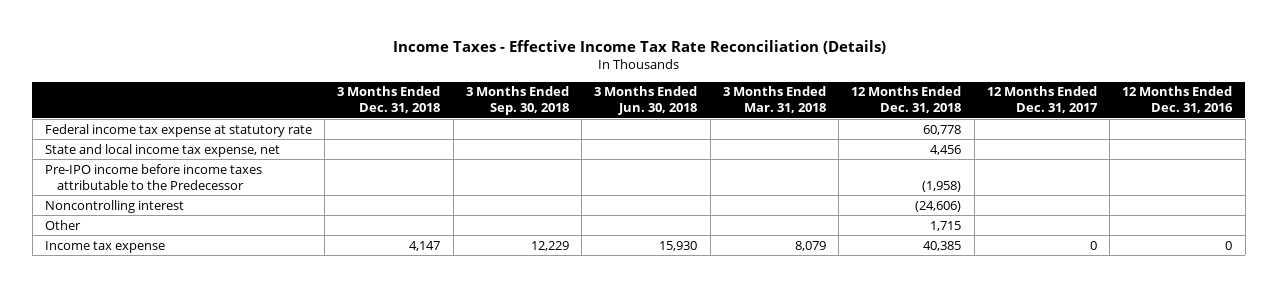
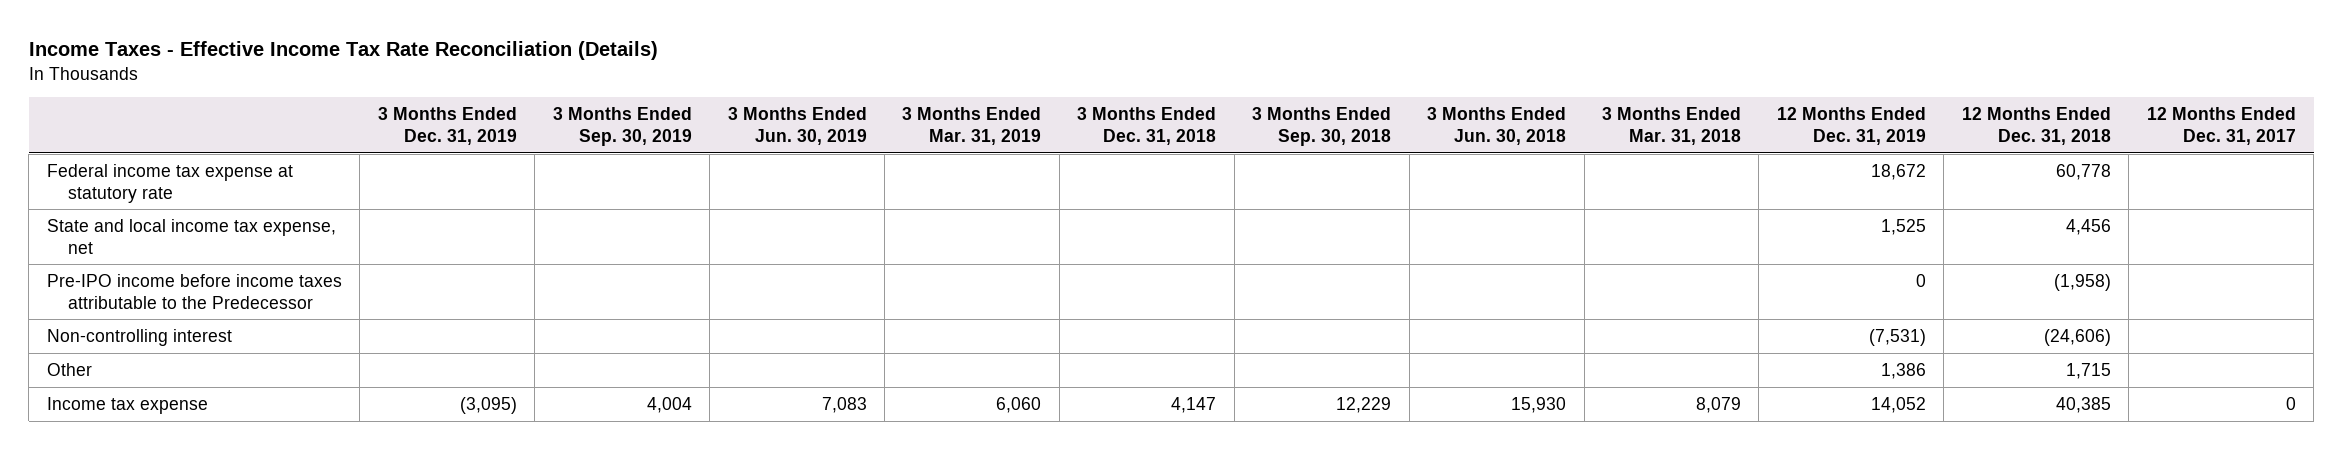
[1122,86,1234,114] 12 Months Ended Dec. 31, 2016 -> none
none -> [377,106,517,145] 3 Months Ended Dec. 31, 2019
none -> [552,106,692,146] 3 Months Ended Sep. 30, 2019
none -> [727,106,867,145] 3 Months Ended Jun. 30, 2019
none -> [902,106,1042,145] 3 Months Ended Mar. 31, 2019
none -> [1776,106,1926,145] 12 Months Ended Dec. 31, 2019
[44,199,184,213] Noncontrolling interest -> [46,328,232,346] Non-controlling interest

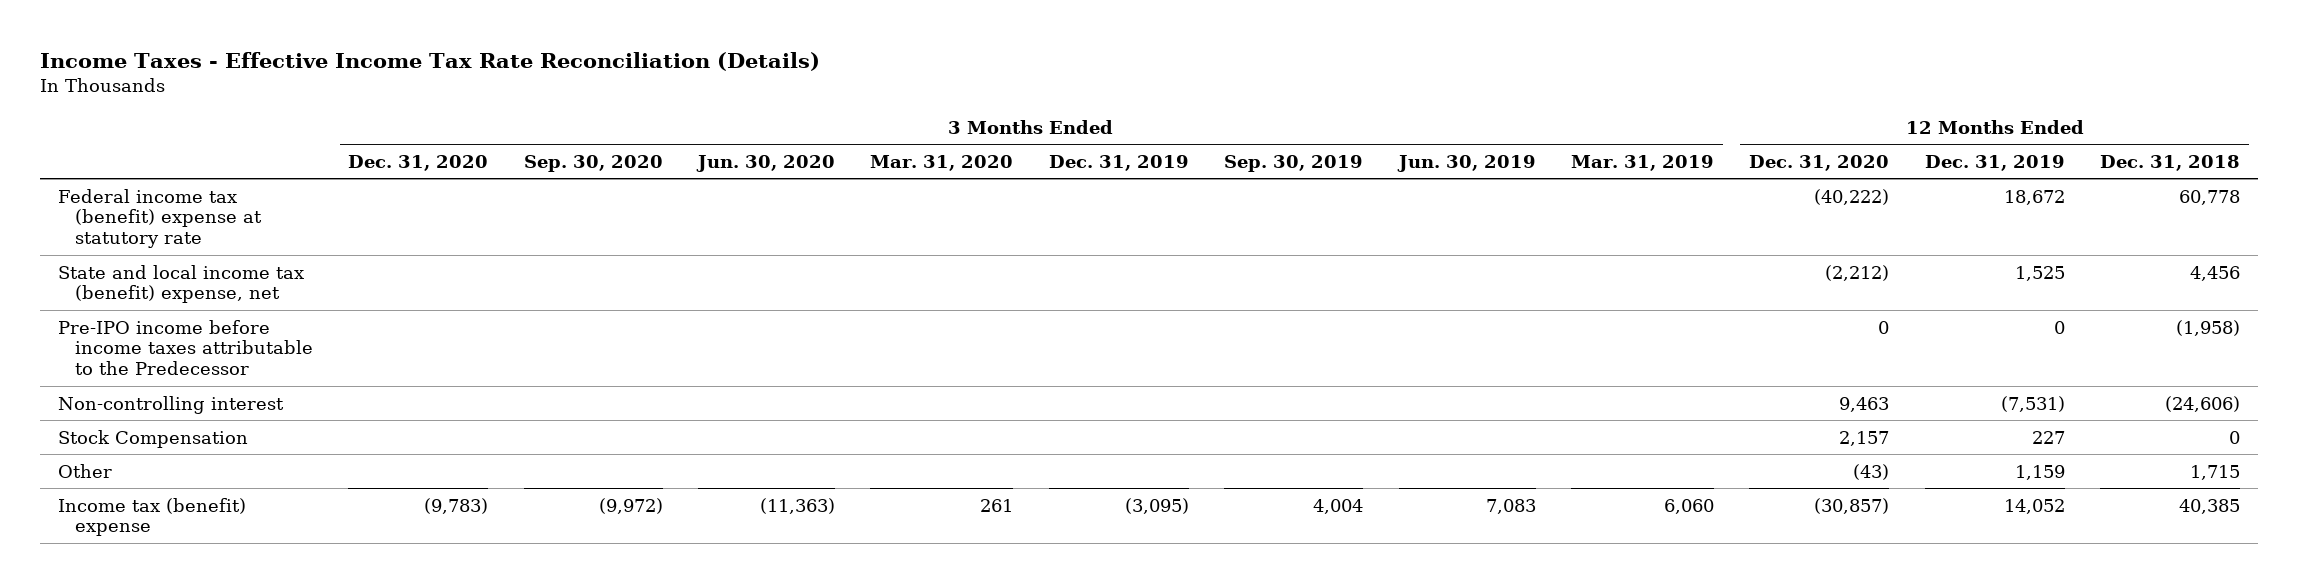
[1077,106,1217,145] 3 Months Ended Dec. 31, 2018 -> none
[1252,106,1392,146] 3 Months Ended Sep. 30, 2018 -> none
[1427,106,1567,145] 3 Months Ended Jun. 30, 2018 -> none
[1601,106,1741,145] 3 Months Ended Mar. 31, 2018 -> none
[2146,106,2296,145] 12 Months Ended Dec. 31, 2017 -> none
none -> [348,154,489,171] Dec. 31, 2020
none -> [523,154,663,172] Sep. 30, 2020
none -> [696,154,836,172] Jun. 30, 2020
none -> [870,154,1014,171] Mar. 31, 2020
none -> [1749,154,1890,171] Dec. 31, 2020
[46,163,293,203] Federal income tax expense at statutory rate -> [57,188,262,249] Federal income tax (benefit) expense at statutory rate
[46,218,336,254] State and local income tax expense, net -> [57,264,304,304] State and local income tax (benefit) expense, net
none -> [57,429,248,448] Stock Compensation
[1880,362,1926,379] 1,386 -> [2014,464,2065,480] 1,159
[46,396,208,414] Income tax expense -> [57,497,246,537] Income tax (benefit) expense

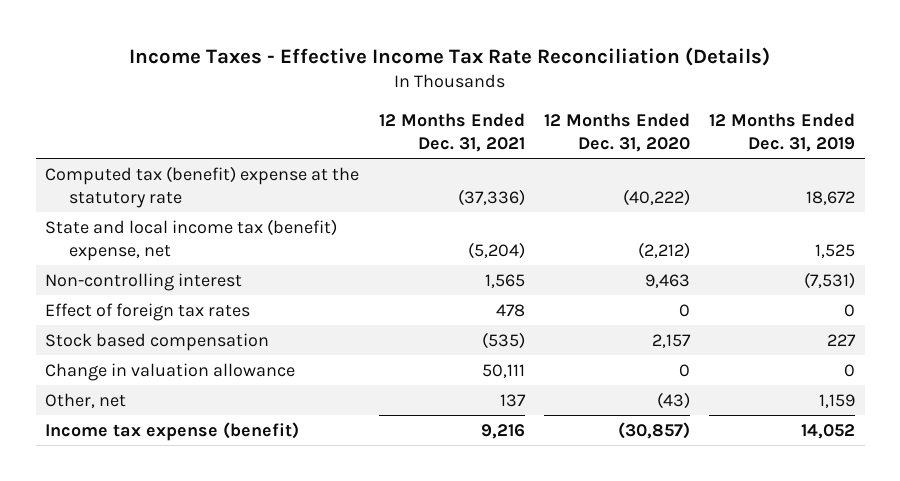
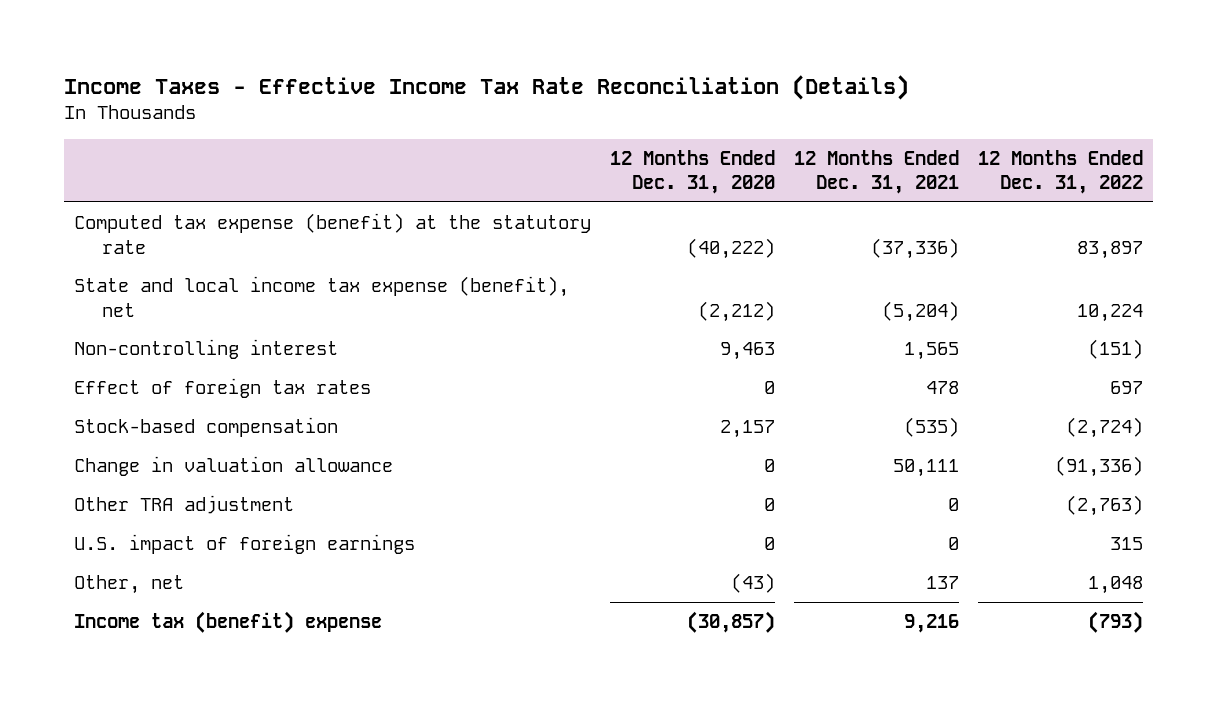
[709,112,856,152] 12 Months Ended Dec. 31, 2019 -> none
none -> [978,149,1144,195] 12 Months Ended Dec. 31, 2022
[45,165,360,208] Computed tax (benefit) expense at the statutory rate -> [73,213,591,254] Computed tax expense (benefit) at the statutory rate
[45,218,338,261] State and local income tax (benefit) expense, net -> [73,276,569,317] State and local income tax expense (benefit), net
[45,332,270,351] Stock based compensation -> [73,417,338,438] Stock-based compensation
none -> [73,495,294,515] Other TRA adjustment
none -> [73,534,415,555] U.S. impact of foreign earnings
[45,421,300,441] Income tax expense (benefit) -> [73,611,382,634] Income tax (benefit) expense

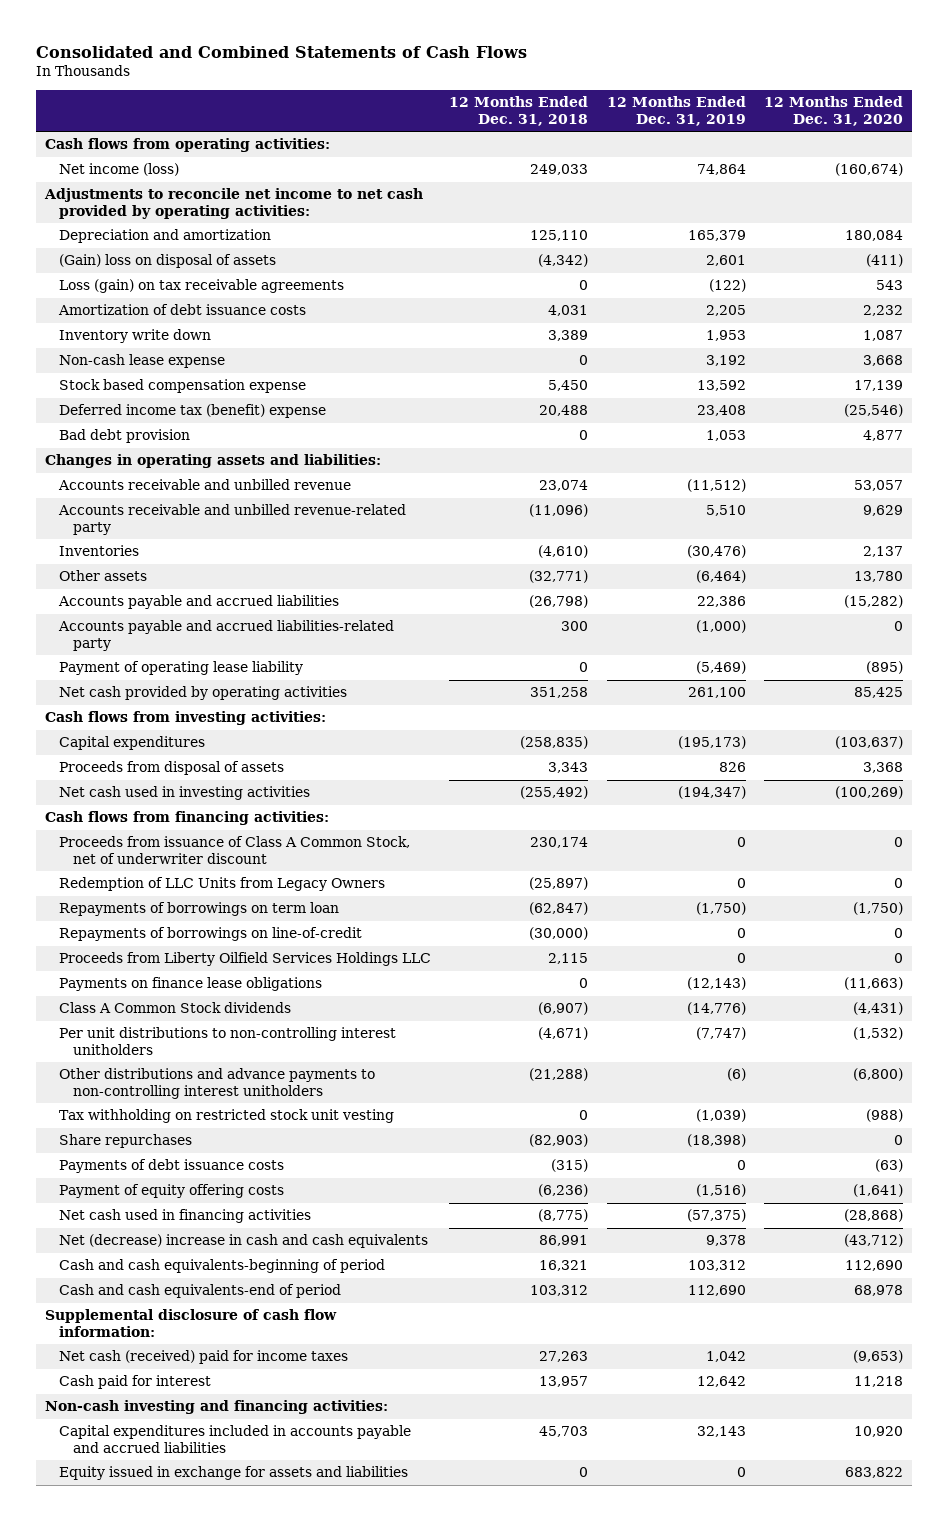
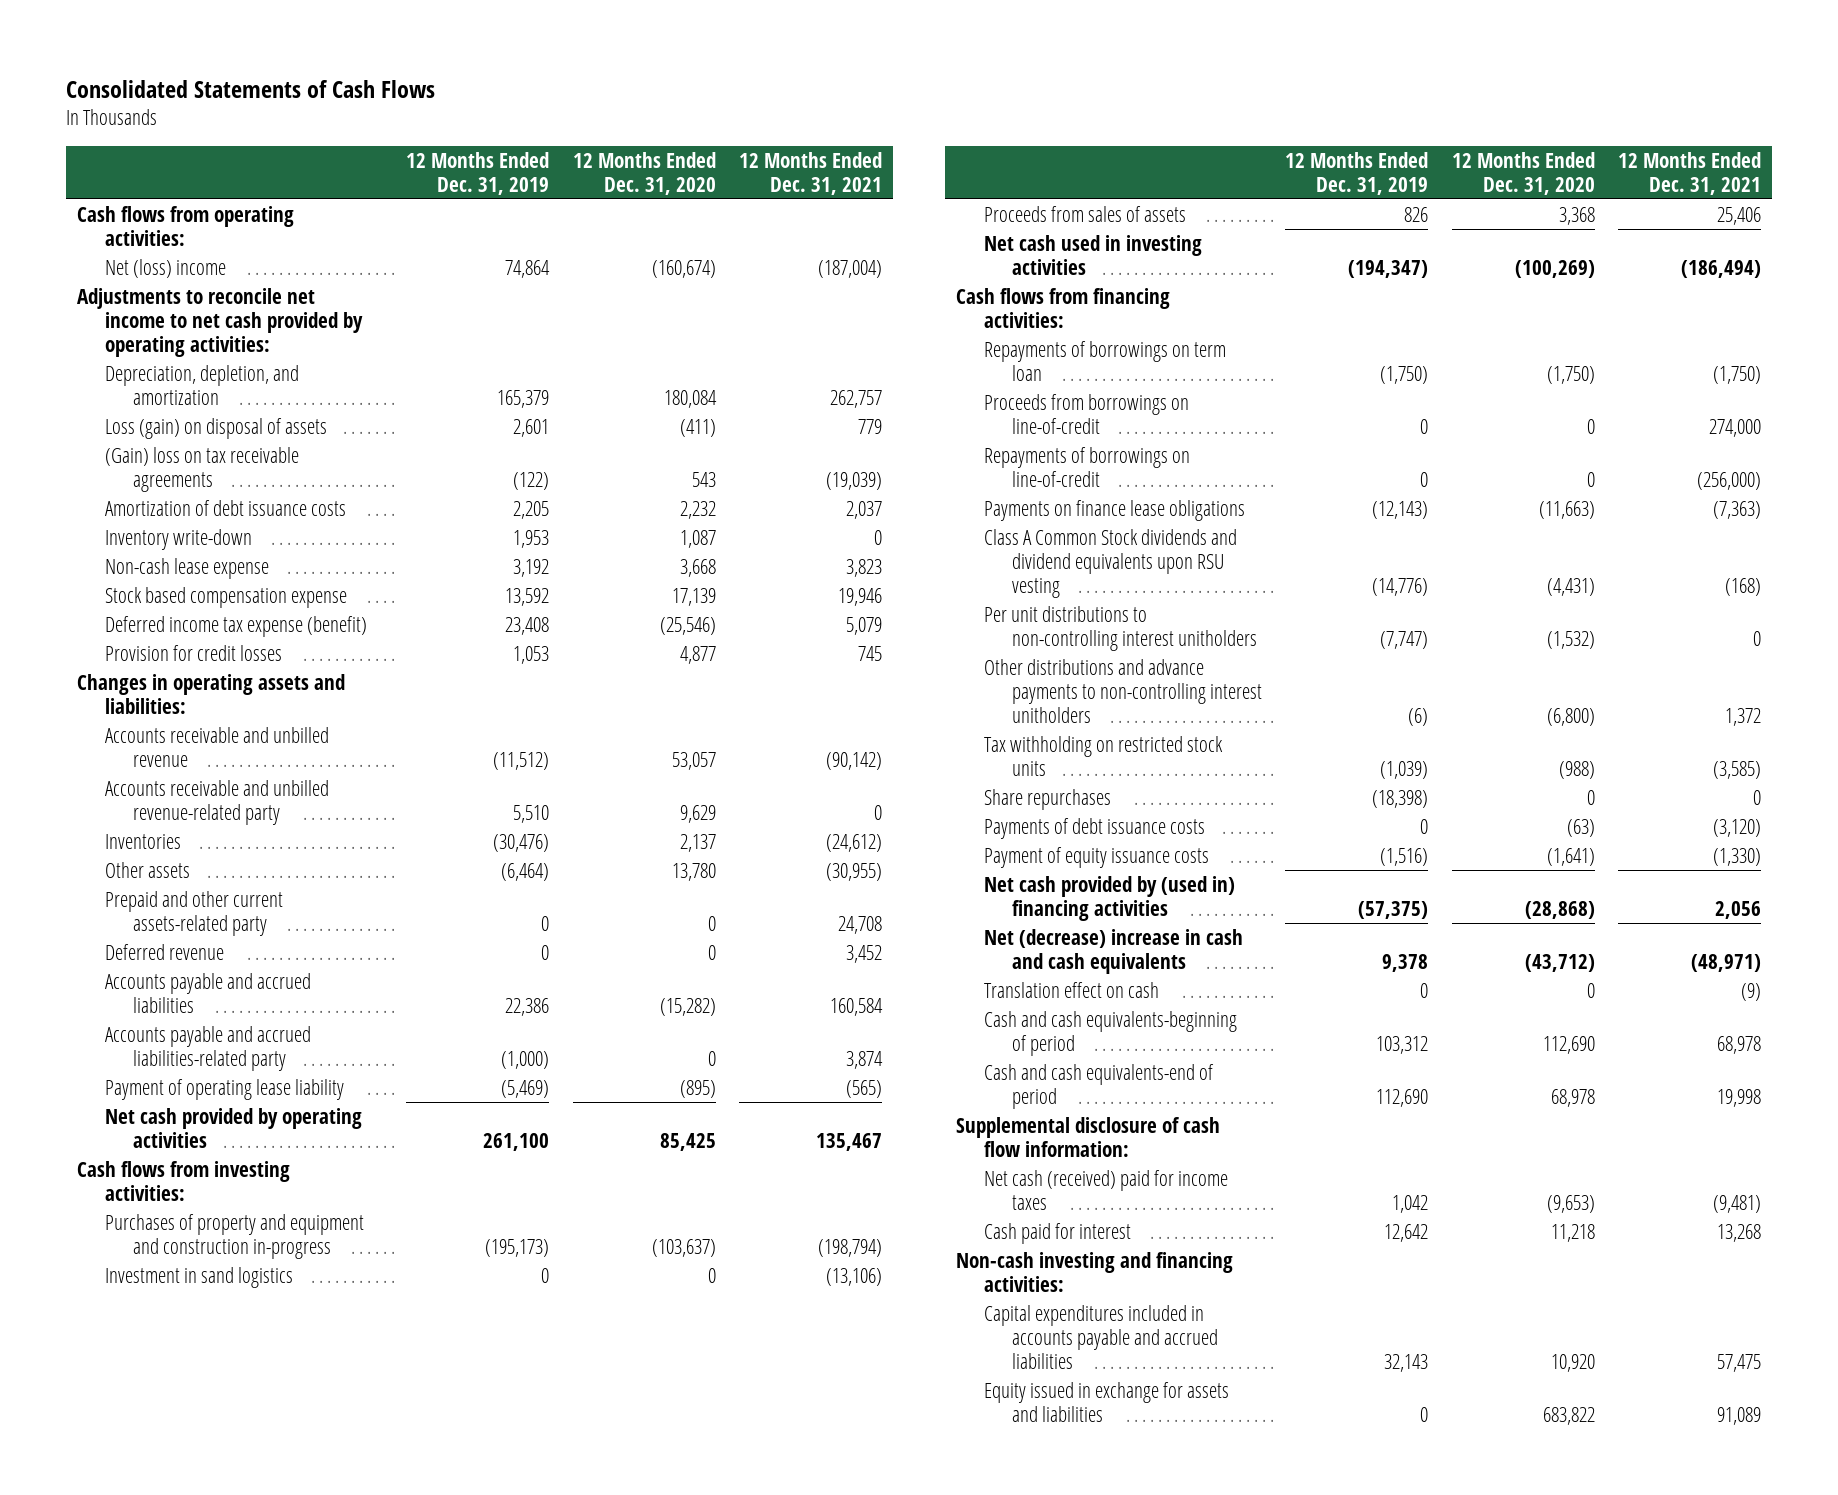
[36,45,528,58] Consolidated and Combined Statements of Cash Flows -> [65,79,435,98] Consolidated Statements of Cash Flows
[449,96,589,126] 12 Months Ended Dec. 31, 2018 -> none
none -> [738,151,882,195] 12 Months Ended Dec. 31, 2021
[59,163,180,177] Net income (loss) -> [105,258,227,278] Net (loss) income
[59,229,272,244] Depreciation and amortization -> [105,364,300,405] Depreciation, depletion, and amortization
[59,254,277,269] (Gain) loss on disposal of assets -> [105,417,328,439] Loss (gain) on disposal of assets
[59,279,345,294] Loss (gain) on tax receivable agreements -> [105,446,300,492] (Gain) loss on tax receivable agreements
[59,329,212,344] Inventory write down -> [105,528,253,550] Inventory write-down
[59,404,327,419] Deferred income tax (benefit) expense -> [105,615,368,637] Deferred income tax expense (benefit)
[59,429,191,444] Bad debt provision -> [105,644,283,661] Provision for credit losses
none -> [105,890,284,936] Prepaid and other current assets-related party
none -> [105,943,225,960] Deferred revenue
[59,736,206,751] Capital expenditures -> [105,1213,365,1259] Purchases of property and equipment and construction in-progress
none -> [105,1266,294,1288] Investment in sand logistics
[59,761,285,776] Proceeds from disposal of assets -> [984,205,1187,222] Proceeds from sales of assets
[59,836,411,864] Proceeds from issuance of Class A Common Stock, net of underwriter discount -> none
[59,877,386,892] Redemption of LLC Units from Legacy Owners -> none
none -> [984,393,1190,434] Proceeds from borrowings on line-of-credit
[59,952,432,967] Proceeds from Liberty Oilfield Services Holdings LLC -> none
[59,1002,292,1014] Class A Common Stock dividends -> [984,528,1238,598] Class A Common Stock dividends and dividend equivalents upon RSU vesting
[59,1109,395,1124] Tax withholding on restricted stock unit vesting -> [984,735,1224,776] Tax withholding on restricted stock units
[59,1184,285,1199] Payment of equity offering costs -> [984,846,1210,868] Payment of equity issuance costs
[59,1209,312,1224] Net cash used in financing activities -> [984,875,1236,921] Net cash provided by (used in) financing activities
none -> [984,981,1160,998] Translation effect on cash

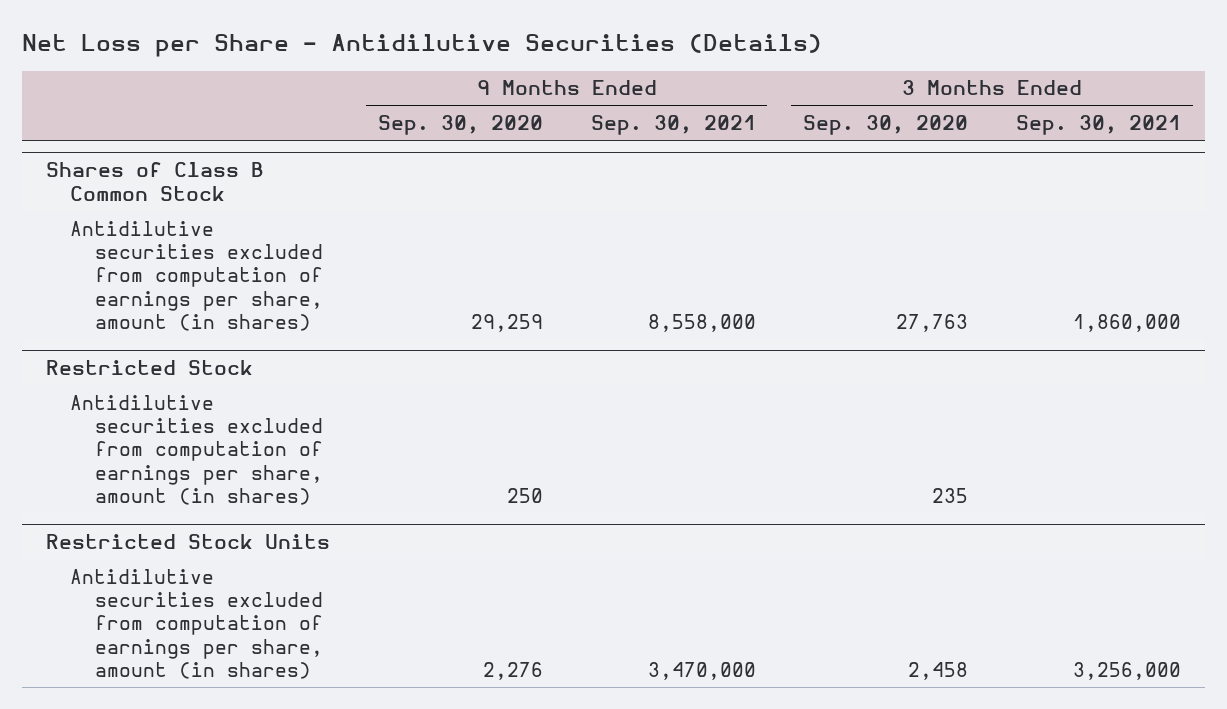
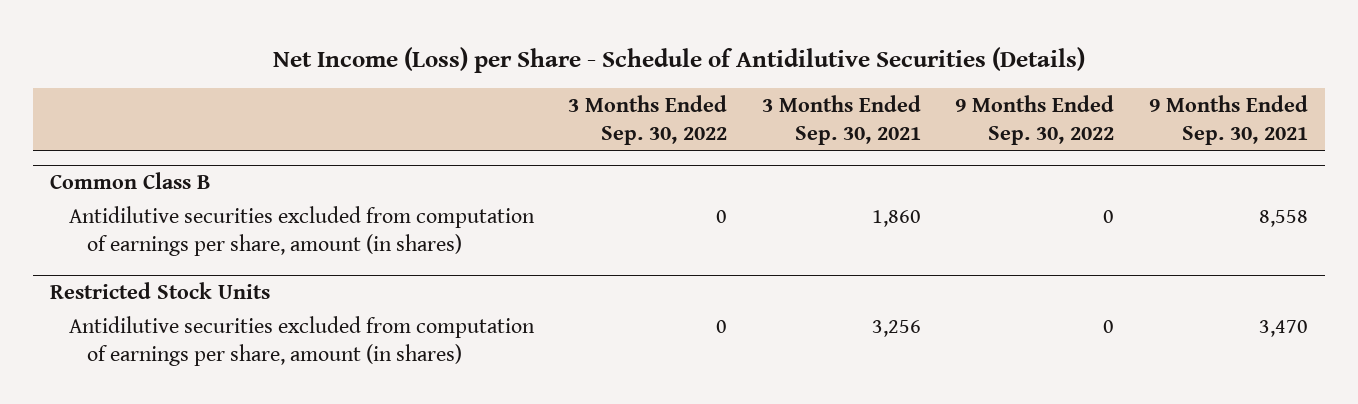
[21,34,822,58] Net Loss per Share - Antidilutive Securities (Details) -> [273,46,1086,73] Net Income (Loss) per Share - Schedule of Antidilutive Securities (Details)
[377,114,543,135] Sep. 30, 2020 -> none
[803,114,969,135] Sep. 30, 2020 -> none
none -> [568,94,728,145] 3 Months Ended Sep. 30, 2022
none -> [955,94,1115,145] 9 Months Ended Sep. 30, 2022
[45,360,253,376] Restricted Stock -> none
[70,394,323,506] Antidilutive securities excluded from computation of earnings per share, amount (in shares) -> none
[45,162,264,201] Shares of Class B Common Stock -> [50,171,212,189] Common Class B
[647,314,756,333] 8,558,000 -> [1259,209,1309,227] 8,558
[1073,314,1182,333] 1,860,000 -> [871,209,921,227] 1,860
[647,662,756,681] 3,470,000 -> [1259,319,1309,337] 3,470
[1073,662,1182,681] 3,256,000 -> [871,319,921,337] 3,256

